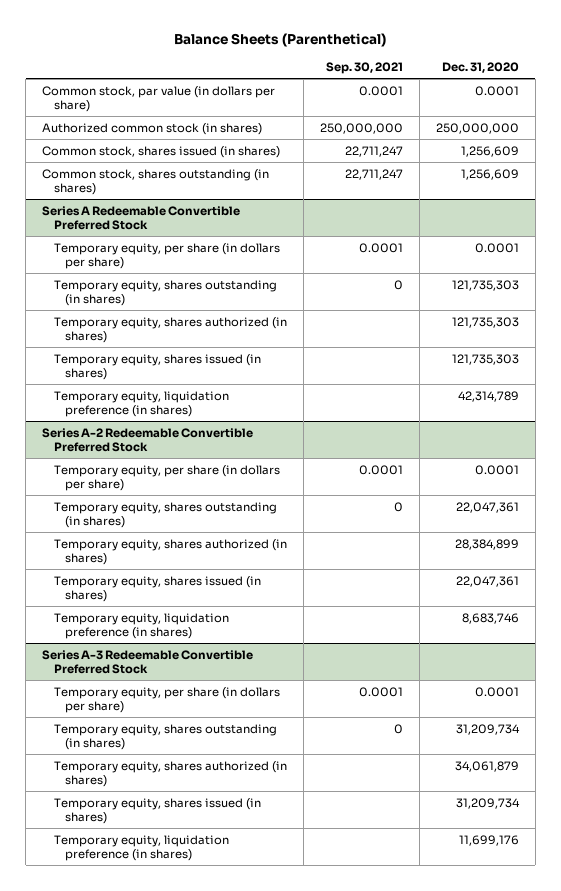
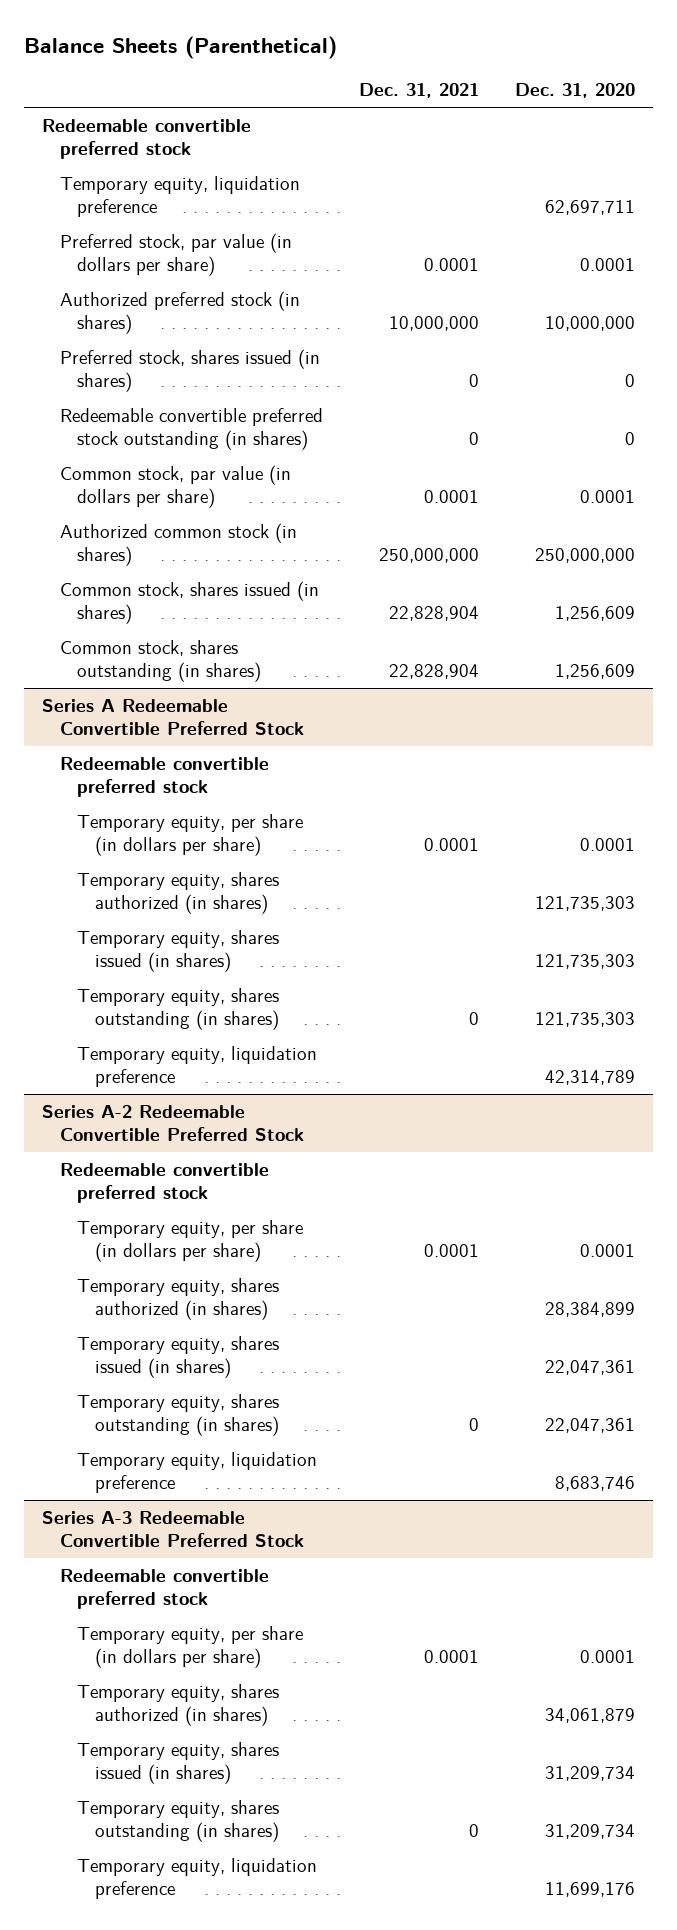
[325,62,403,75] Sep. 30, 2021 -> none
none -> [358,83,479,99] Dec. 31, 2021
none -> [42,119,252,160] Redeemable convertible preferred stock
none -> [59,176,300,218] Temporary equity, liquidation preference
none -> [59,233,292,277] Preferred stock, par value (in dollars per share)
none -> [59,291,300,335] Authorized preferred stock (in shares)
none -> [59,349,320,393] Preferred stock, shares issued (in shares)
none -> [59,408,323,451] Redeemable convertible preferred stock outstanding (in shares)
none -> [59,757,269,798] Redeemable convertible preferred stock
[53,279,277,307] Temporary equity, shares outstanding (in shares) -> [77,988,280,1031] Temporary equity, shares outstanding (in shares)
[53,390,229,418] Temporary equity, liquidation preference (in shares) -> [77,1046,318,1088] Temporary equity, liquidation preference
none -> [59,1163,269,1204] Redeemable convertible preferred stock
[53,501,277,529] Temporary equity, shares outstanding (in shares) -> [77,1394,280,1437] Temporary equity, shares outstanding (in shares)
[53,612,229,640] Temporary equity, liquidation preference (in shares) -> [77,1452,318,1494] Temporary equity, liquidation preference
none -> [59,1569,269,1610] Redeemable convertible preferred stock
[53,723,277,751] Temporary equity, shares outstanding (in shares) -> [77,1800,280,1843] Temporary equity, shares outstanding (in shares)
[53,834,229,862] Temporary equity, liquidation preference (in shares) -> [77,1858,318,1900] Temporary equity, liquidation preference

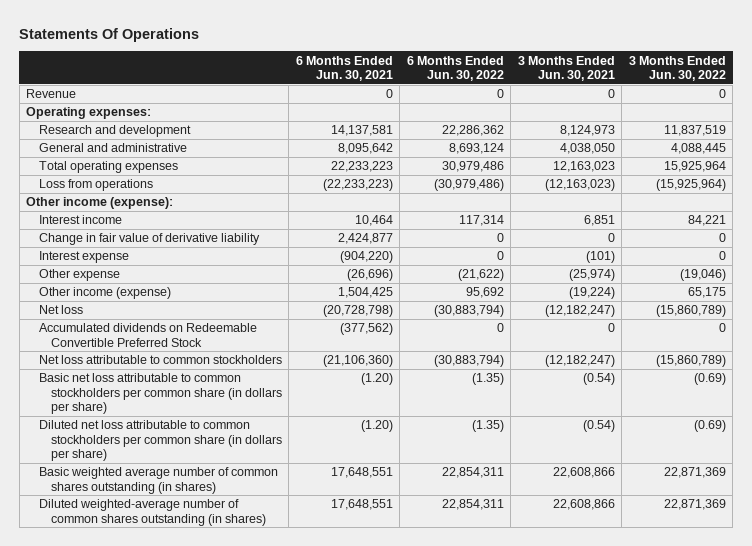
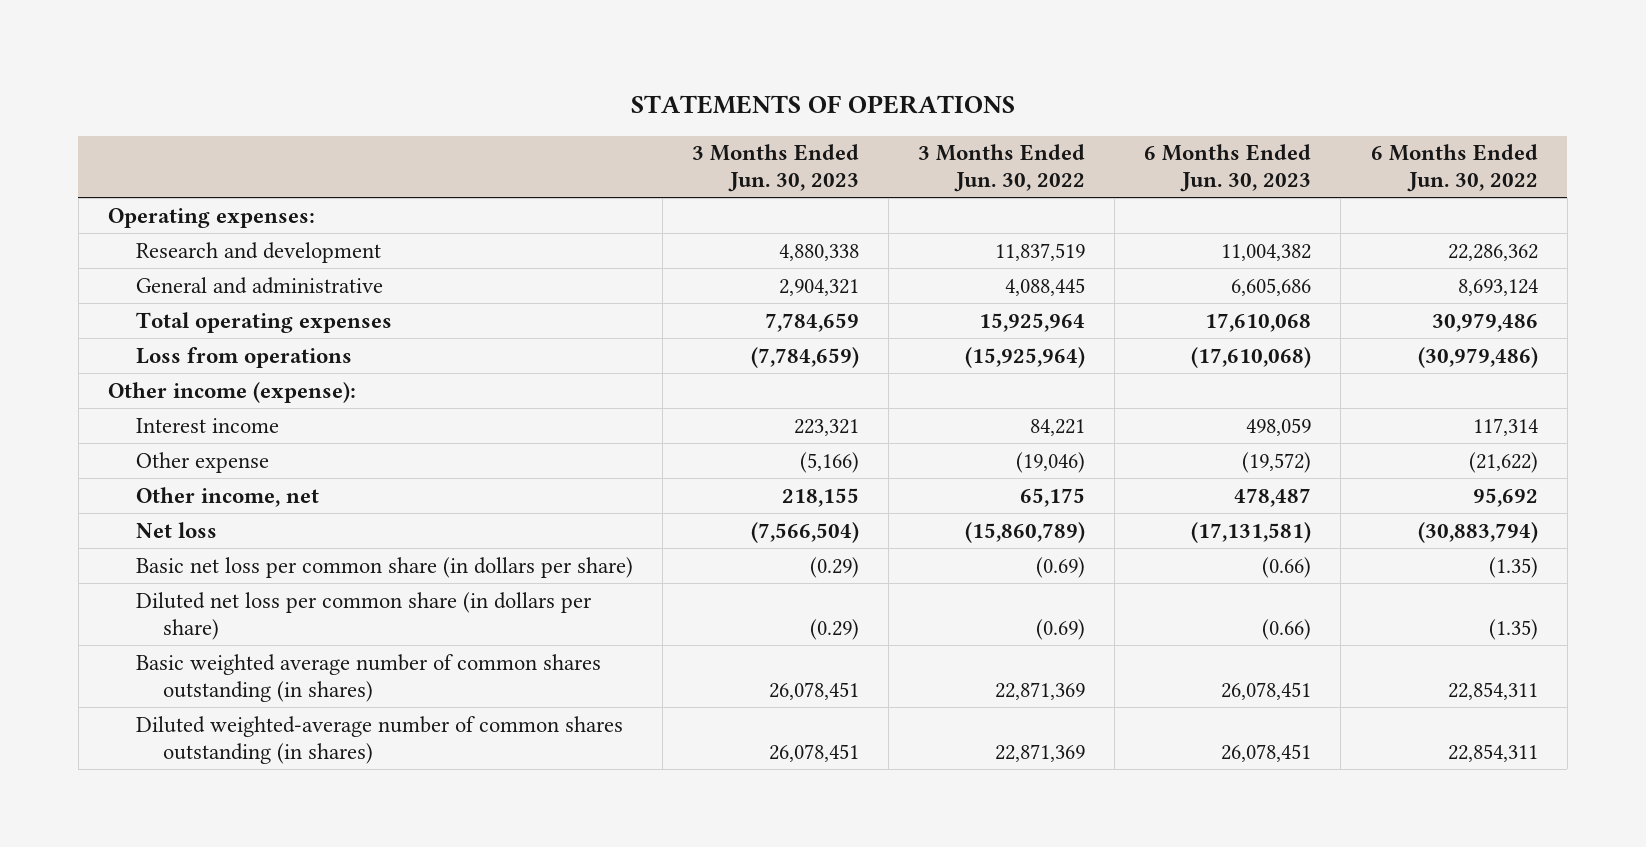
[19,27,200,42] Statements Of Operations -> [630,95,1015,115] STATEMENTS OF OPERATIONS
[295,55,393,82] 6 Months Ended Jun. 30, 2021 -> none
[517,55,615,82] 3 Months Ended Jun. 30, 2021 -> none
none -> [691,144,859,193] 3 Months Ended Jun. 30, 2023
none -> [1144,144,1312,193] 6 Months Ended Jun. 30, 2023
[26,89,77,99] Revenue -> none
[38,233,260,246] Change in fair value of derivative liability -> none
[38,251,129,264] Interest expense -> none
[38,287,171,300] Other income (expense) -> [135,486,319,507] Other income, net
[38,323,257,347] Accumulated dividends on Redeemable Convertible Preferred Stock -> none
[38,355,282,365] Net loss attributable to common stockholders -> none
[38,373,282,415] Basic net loss attributable to common stockholders per common share (in dollars per share) -> [135,556,633,578] Basic net loss per common share (in dollars per share)
[38,420,282,462] Diluted net loss attributable to common stockholders per common share (in dollars per share) -> [135,591,592,640] Diluted net loss per common share (in dollars per share)

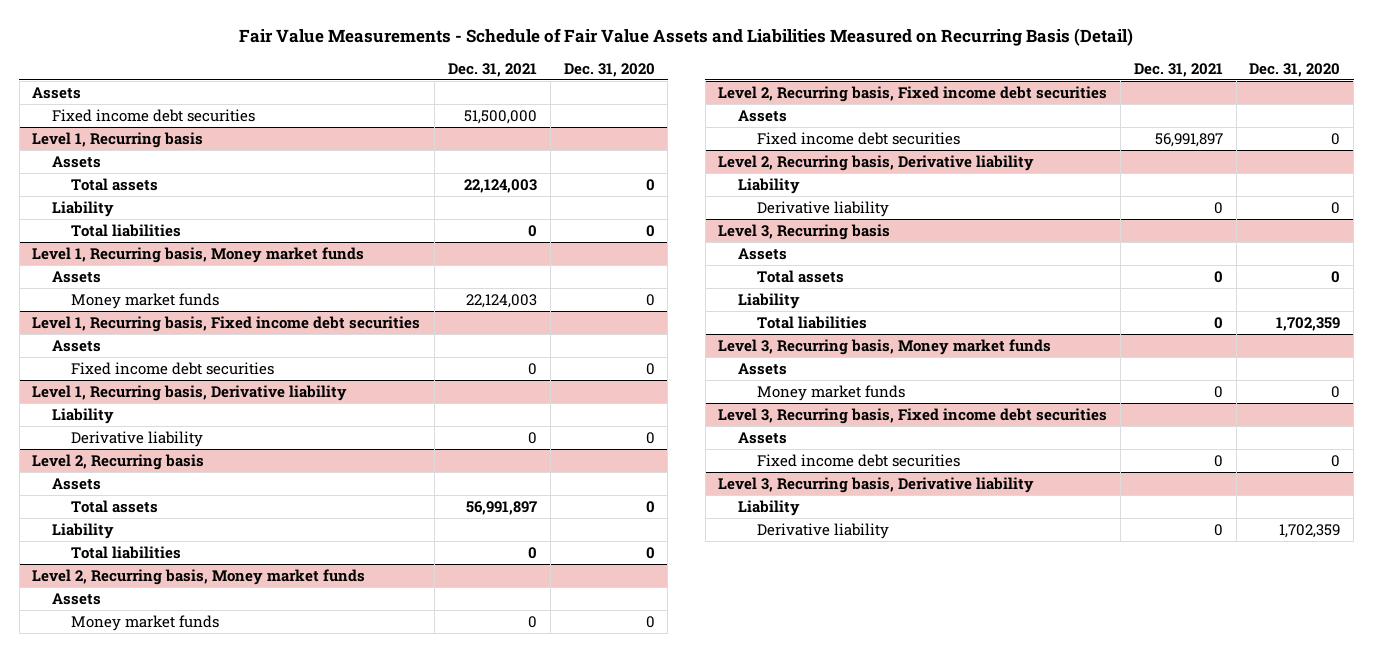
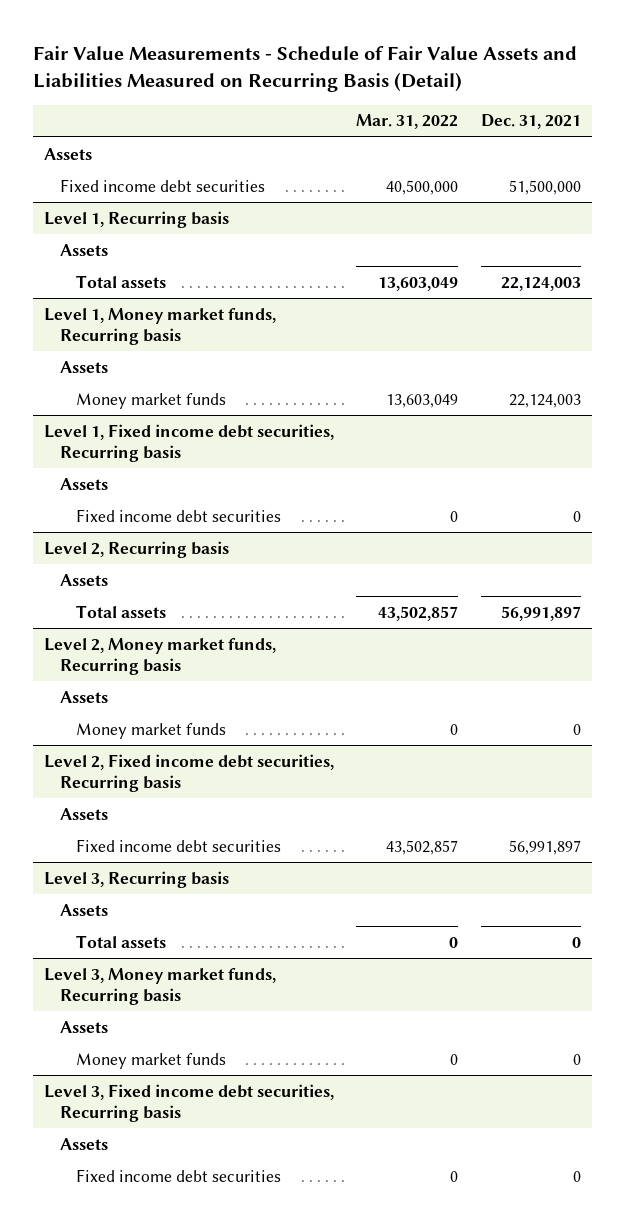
[563,62,655,77] Dec. 31, 2020 -> none
none -> [356,114,459,130] Mar. 31, 2022
[51,200,114,217] Liability -> none
[71,223,182,237] Total liabilities -> none
[32,246,365,263] Level 1, Recurring basis, Money market funds -> [44,307,277,346] Level 1, Money market funds, Recurring basis
[32,315,421,332] Level 1, Recurring basis, Fixed income debt securities -> [44,423,335,463] Level 1, Fixed income debt securities, Recurring basis
[32,384,348,401] Level 1, Recurring basis, Derivative liability -> none
[51,407,114,424] Liability -> none
[71,430,204,447] Derivative liability -> none
[51,522,114,539] Liability -> none
[71,545,182,559] Total liabilities -> none
[32,568,366,585] Level 2, Recurring basis, Money market funds -> [44,637,277,676] Level 2, Money market funds, Recurring basis
[718,85,1108,102] Level 2, Recurring basis, Fixed income debt securities -> [44,753,335,793] Level 2, Fixed income debt securities, Recurring basis
[718,154,1035,171] Level 2, Recurring basis, Derivative liability -> none
[737,177,800,194] Liability -> none
[757,200,890,217] Derivative liability -> none
[737,292,800,309] Liability -> none
[757,315,868,329] Total liabilities -> none
[718,338,1052,355] Level 3, Recurring basis, Money market funds -> [44,967,277,1006] Level 3, Money market funds, Recurring basis
[718,407,1108,424] Level 3, Recurring basis, Fixed income debt securities -> [44,1083,335,1123] Level 3, Fixed income debt securities, Recurring basis
[718,476,1035,493] Level 3, Recurring basis, Derivative liability -> none
[737,499,800,516] Liability -> none
[757,522,890,539] Derivative liability -> none

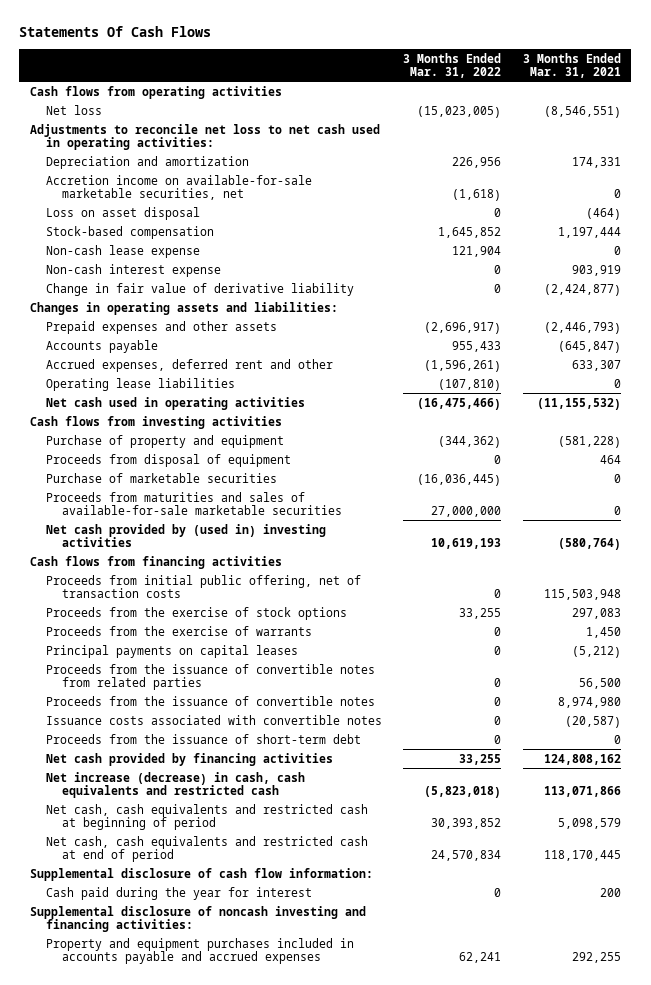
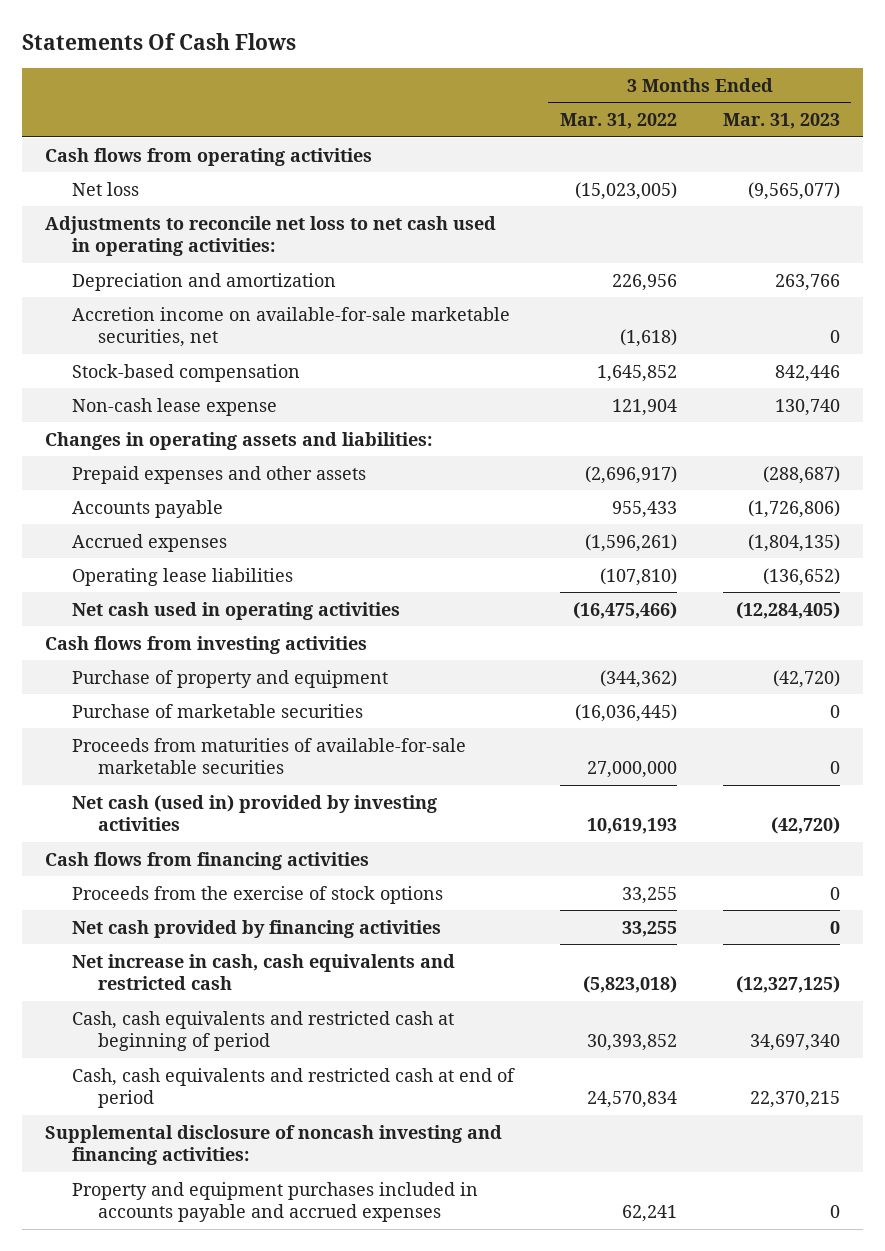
[522,52,621,79] 3 Months Ended Mar. 31, 2021 -> none
none -> [722,113,840,130] Mar. 31, 2023
[46,206,201,220] Loss on asset disposal -> none
[46,263,222,277] Non-cash interest expense -> none
[46,282,355,296] Change in fair value of derivative liability -> none
[46,358,334,372] Accrued expenses, deferred rent and other -> [71,533,227,552] Accrued expenses
[46,453,292,467] Proceeds from disposal of equipment -> none
[46,491,343,516] Proceeds from maturities and sales of available-for-sale marketable securities -> [71,737,466,775] Proceeds from maturities of available-for-sale marketable securities
[46,523,327,548] Net cash provided by (used in) investing activities -> [71,794,437,832] Net cash (used in) provided by investing activities
[46,574,362,599] Proceeds from initial public offering, net of transaction costs -> none
[46,625,313,636] Proceeds from the exercise of warrants -> none
[46,644,299,658] Principal payments on capital leases -> none
[46,663,376,691] Proceeds from the issuance of convertible notes from related parties -> none
[46,695,376,706] Proceeds from the issuance of convertible notes -> none
[46,714,383,725] Issuance costs associated with convertible notes -> none
[46,733,362,744] Proceeds from the issuance of short-term debt -> none
[30,867,374,881] Supplemental disclosure of cash flow information: -> none
[46,886,313,900] Cash paid during the year for interest -> none
[46,771,306,799] Net increase (decrease) in cash, cash equivalents and restricted cash -> [71,953,455,991] Net increase in cash, cash equivalents and restricted cash
[46,803,369,831] Net cash, cash equivalents and restricted cash at beginning of period -> [71,1010,454,1052] Cash, cash equivalents and restricted cash at beginning of period
[46,835,369,863] Net cash, cash equivalents and restricted cash at end of period -> [71,1067,515,1109] Cash, cash equivalents and restricted cash at end of period

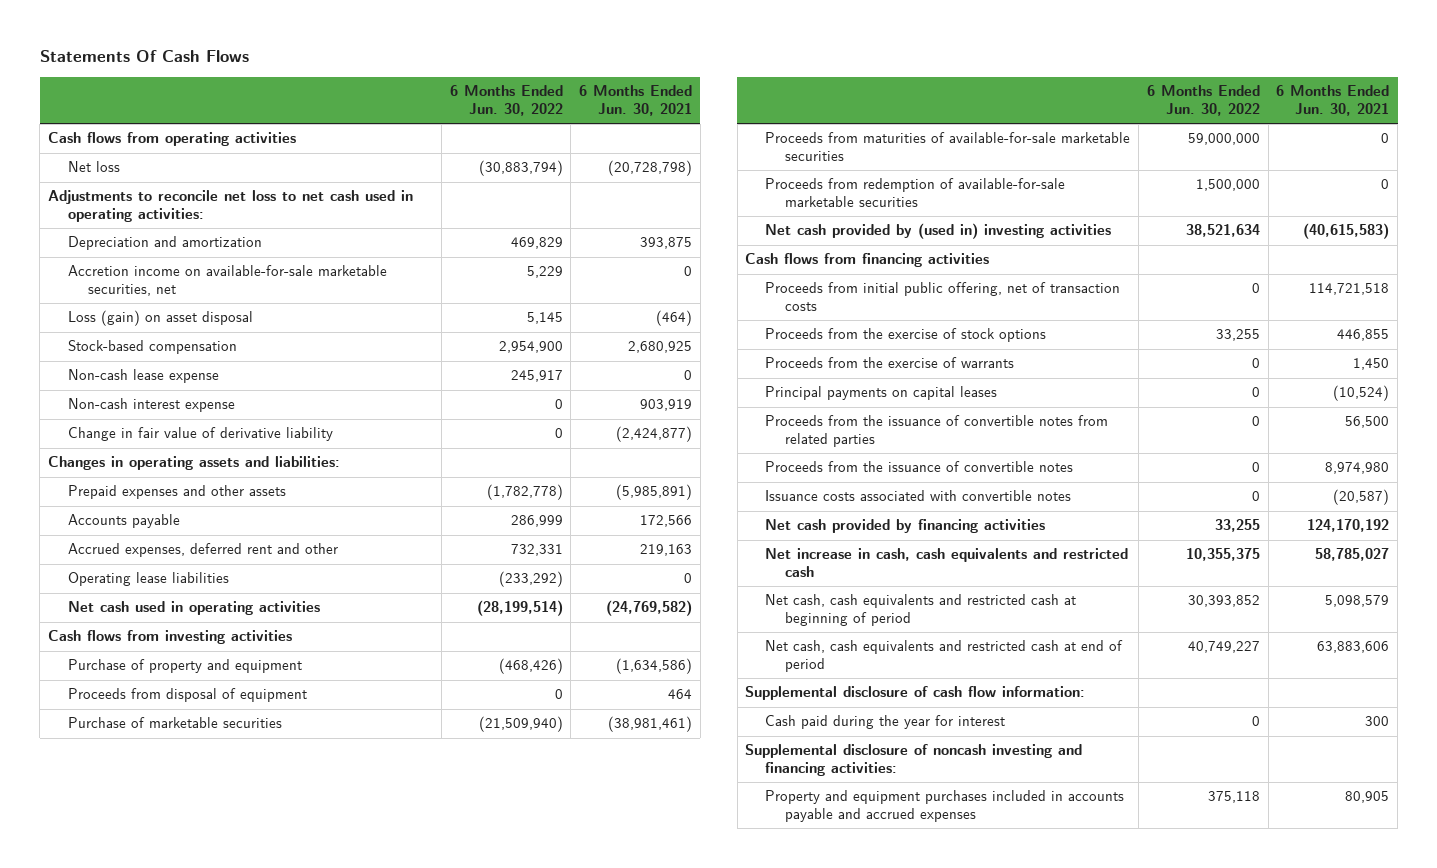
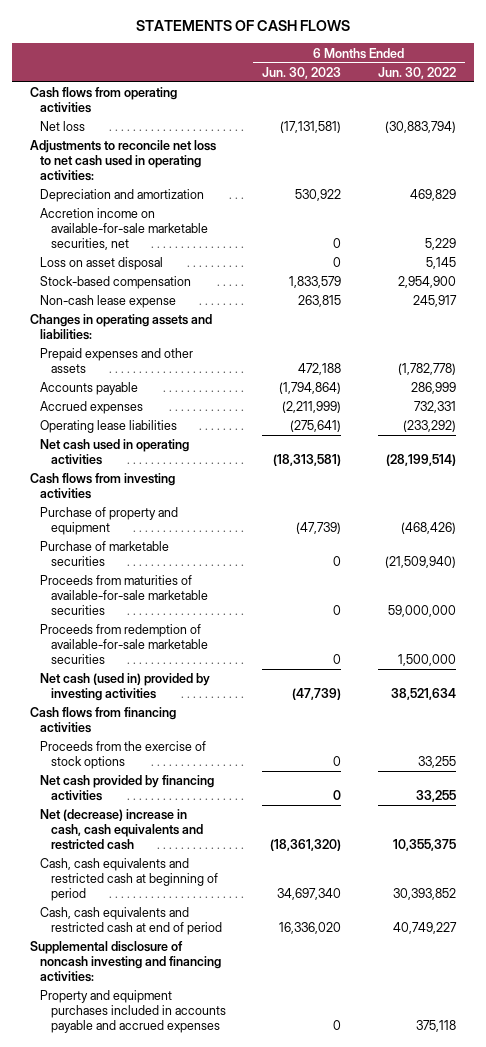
[39,50,249,63] Statements Of Cash Flows -> [135,20,350,32] STATEMENTS OF CASH FLOWS
[579,85,693,117] 6 Months Ended Jun. 30, 2021 -> none
none -> [262,66,342,79] Jun. 30, 2023
[68,310,254,327] Loss (gain) on asset disposal -> [40,257,164,271] Loss on asset disposal
[68,398,236,413] Non-cash interest expense -> none
[68,427,334,442] Change in fair value of derivative liability -> none
[68,543,339,558] Accrued expenses, deferred rent and other -> [40,401,144,415] Accrued expenses
[68,688,308,703] Proceeds from disposal of equipment -> none
[765,223,1112,240] Net cash provided by (used in) investing activities -> [40,673,211,702] Net cash (used in) provided by investing activities
[765,282,1121,311] Proceeds from initial public offering, net of transaction costs -> none
[765,357,1015,369] Proceeds from the exercise of warrants -> none
[765,386,998,401] Principal payments on capital leases -> none
[765,415,1109,447] Proceeds from the issuance of convertible notes from related parties -> none
[765,461,1074,473] Proceeds from the issuance of convertible notes -> none
[765,490,1072,502] Issuance costs associated with convertible notes -> none
[745,686,1086,701] Supplemental disclosure of cash flow information: -> none
[765,715,1006,730] Cash paid during the year for interest -> none
[765,548,1129,577] Net increase in cash, cash equivalents and restricted cash -> [40,809,203,850] Net (decrease) increase in cash, cash equivalents and restricted cash
[765,594,1077,626] Net cash, cash equivalents and restricted cash at beginning of period -> [40,858,218,901] Cash, cash equivalents and restricted cash at beginning of period
[765,640,1124,672] Net cash, cash equivalents and restricted cash at end of period -> [40,907,222,936] Cash, cash equivalents and restricted cash at end of period

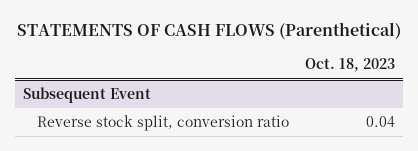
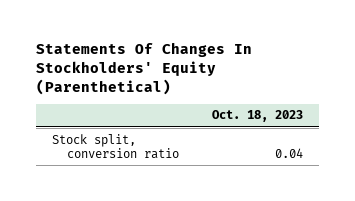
[17,22,402,41] STATEMENTS OF CASH FLOWS (Parenthetical) -> [35,42,252,95] Statements Of Changes In Stockholders' Equity (Parenthetical)
[23,87,152,104] Subsequent Event -> none
[36,115,289,132] Reverse stock split, conversion ratio -> [52,133,180,159] Stock split, conversion ratio

